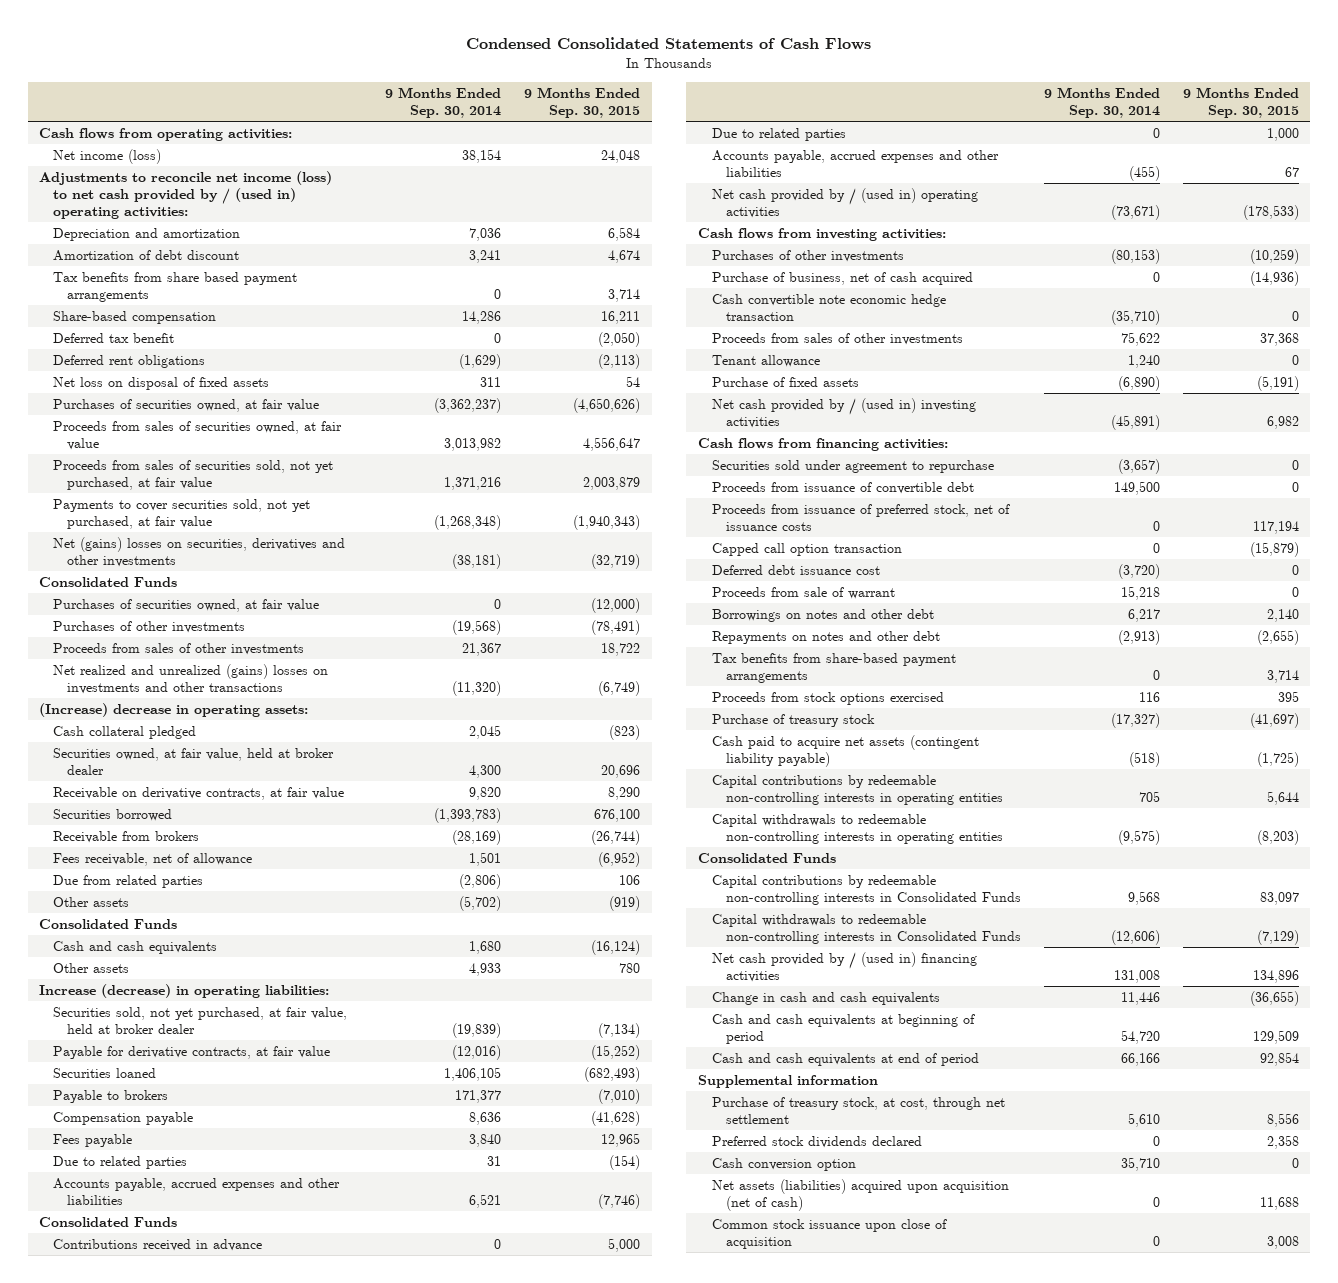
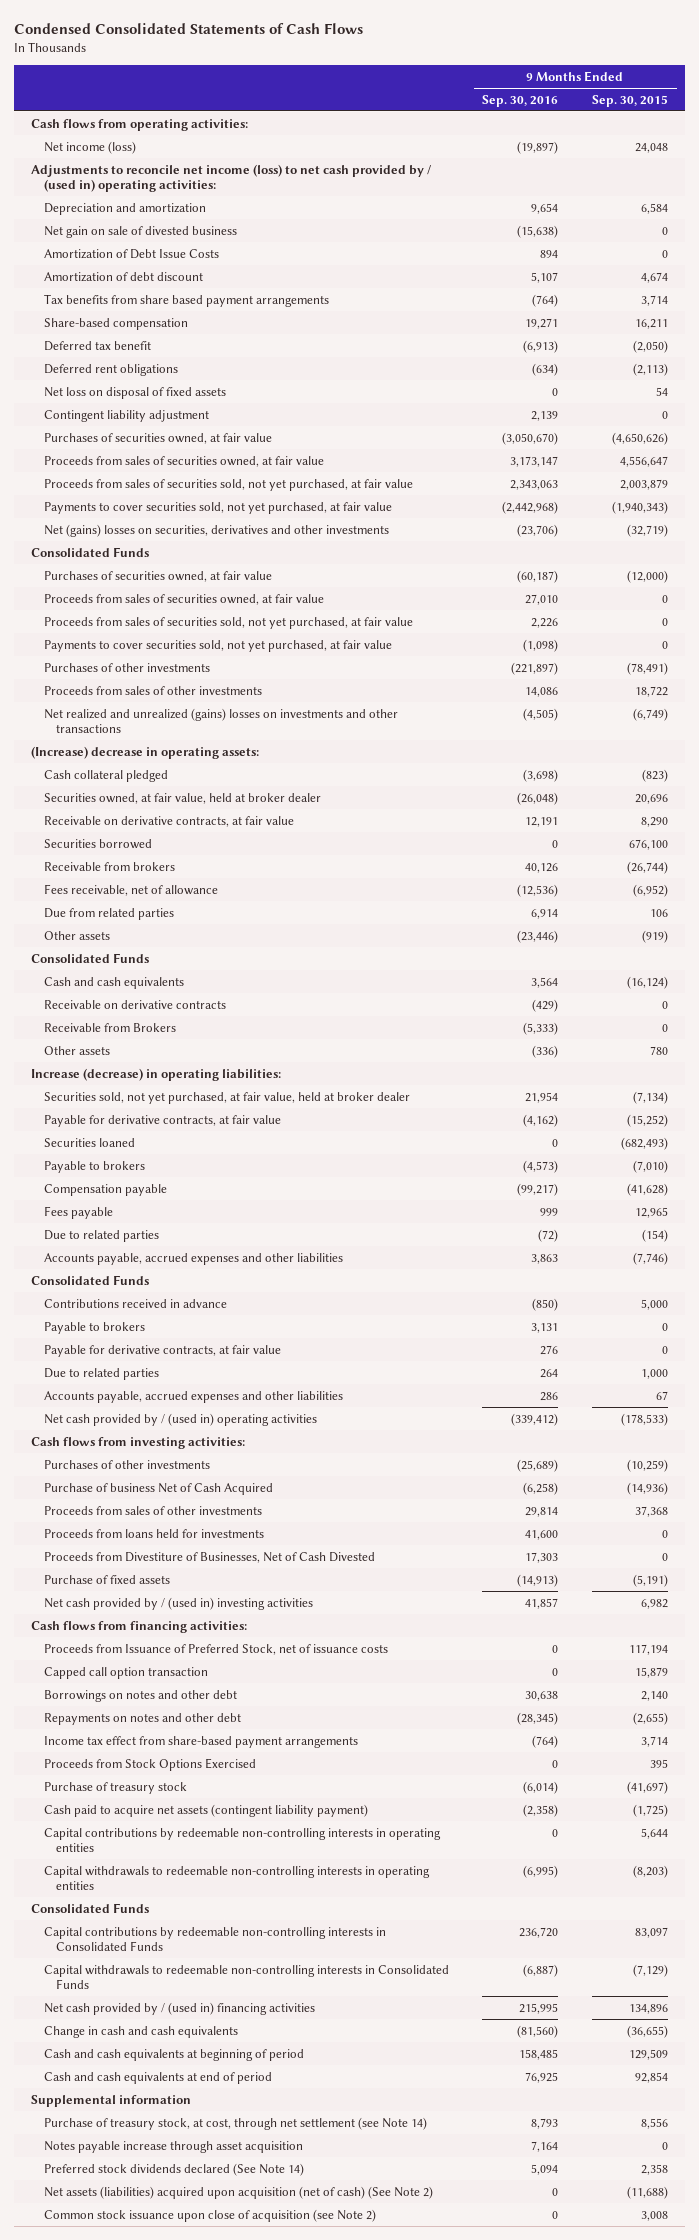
[385,86,502,118] 9 Months Ended Sep. 30, 2014 -> none
none -> [482,94,559,107] Sep. 30, 2016
none -> [43,225,237,238] Net gain on sale of divested business
none -> [43,248,219,259] Amortization of Debt Issue Costs
none -> [43,409,209,422] Contingent liability adjustment
none -> [43,593,324,605] Proceeds from sales of securities owned, at fair value
none -> [43,616,413,629] Proceeds from sales of securities sold, not yet purchased, at fair value
none -> [43,639,392,652] Payments to cover securities sold, not yet purchased, at fair value
none -> [43,999,226,1009] Receivable on derivative contracts
none -> [43,1022,176,1032] Receivable from Brokers
none -> [43,1321,145,1334] Payable to brokers
none -> [43,1344,281,1357] Payable for derivative contracts, at fair value
[711,293,946,321] Cash convertible note economic hedge transaction -> none
[711,271,973,285] Purchase of business, net of cash acquired -> [43,1482,273,1495] Purchase of business Net of Cash Acquired
[711,354,820,367] Tenant allowance -> none
none -> [43,1528,264,1538] Proceeds from loans held for investments
none -> [43,1551,375,1563] Proceeds from Divestiture of Businesses, Net of Cash Divested
[711,459,994,473] Securities sold under agreement to repurchase -> none
[711,481,974,494] Proceeds from issuance of convertible debt -> none
[711,564,880,575] Deferred debt issuance cost -> none
[711,586,895,599] Proceeds from sale of warrant -> none
[711,503,1010,531] Proceeds from issuance of preferred stock, net of issuance costs -> [43,1643,388,1655] Proceeds from Issuance of Preferred Stock, net of issuance costs
[1249,541,1299,557] (15,879) -> [635,1666,669,1678] 15,879
[711,652,956,683] Tax benefits from share-based payment arrangements -> [43,1735,358,1748] Income tax effect from share-based payment arrangements
[711,691,944,705] Proceeds from stock options exercised -> [43,1757,256,1771] Proceeds from Stock Options Exercised
[711,734,979,767] Cash paid to acquire net assets (contingent liability payable) -> [43,1803,368,1817] Cash paid to acquire net assets (contingent liability payment)
[711,1157,856,1171] Cash conversion option -> none
[711,1096,1005,1124] Purchase of treasury stock, at cost, through net settlement -> [43,2116,427,2130] Purchase of treasury stock, at cost, through net settlement (see Note 14)
none -> [43,2140,303,2153] Notes payable increase through asset acquisition
[711,1135,922,1148] Preferred stock dividends declared -> [43,2162,304,2176] Preferred stock dividends declared (See Note 14)
[711,1178,1009,1211] Net assets (liabilities) acquired upon acquisition (net of cash) -> [43,2185,433,2199] Net assets (liabilities) acquired upon acquisition (net of cash) (See Note 2)
[1259,1196,1299,1210] 11,688 -> [627,2185,669,2199] (11,688)
[711,1218,947,1249] Common stock issuance upon close of acquisition -> [43,2208,376,2222] Common stock issuance upon close of acquisition (see Note 2)

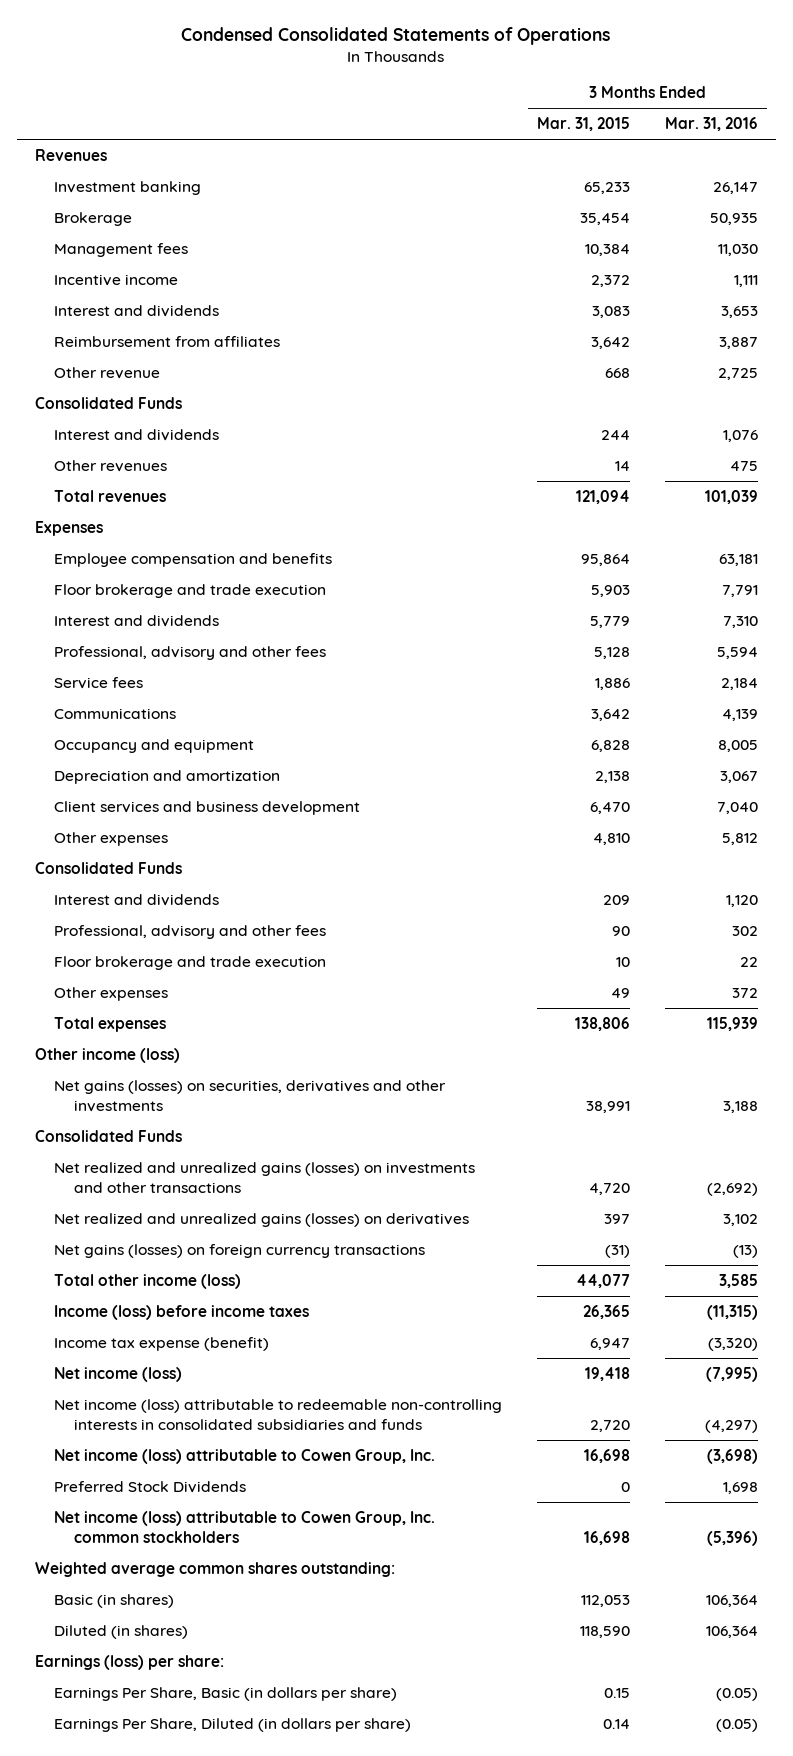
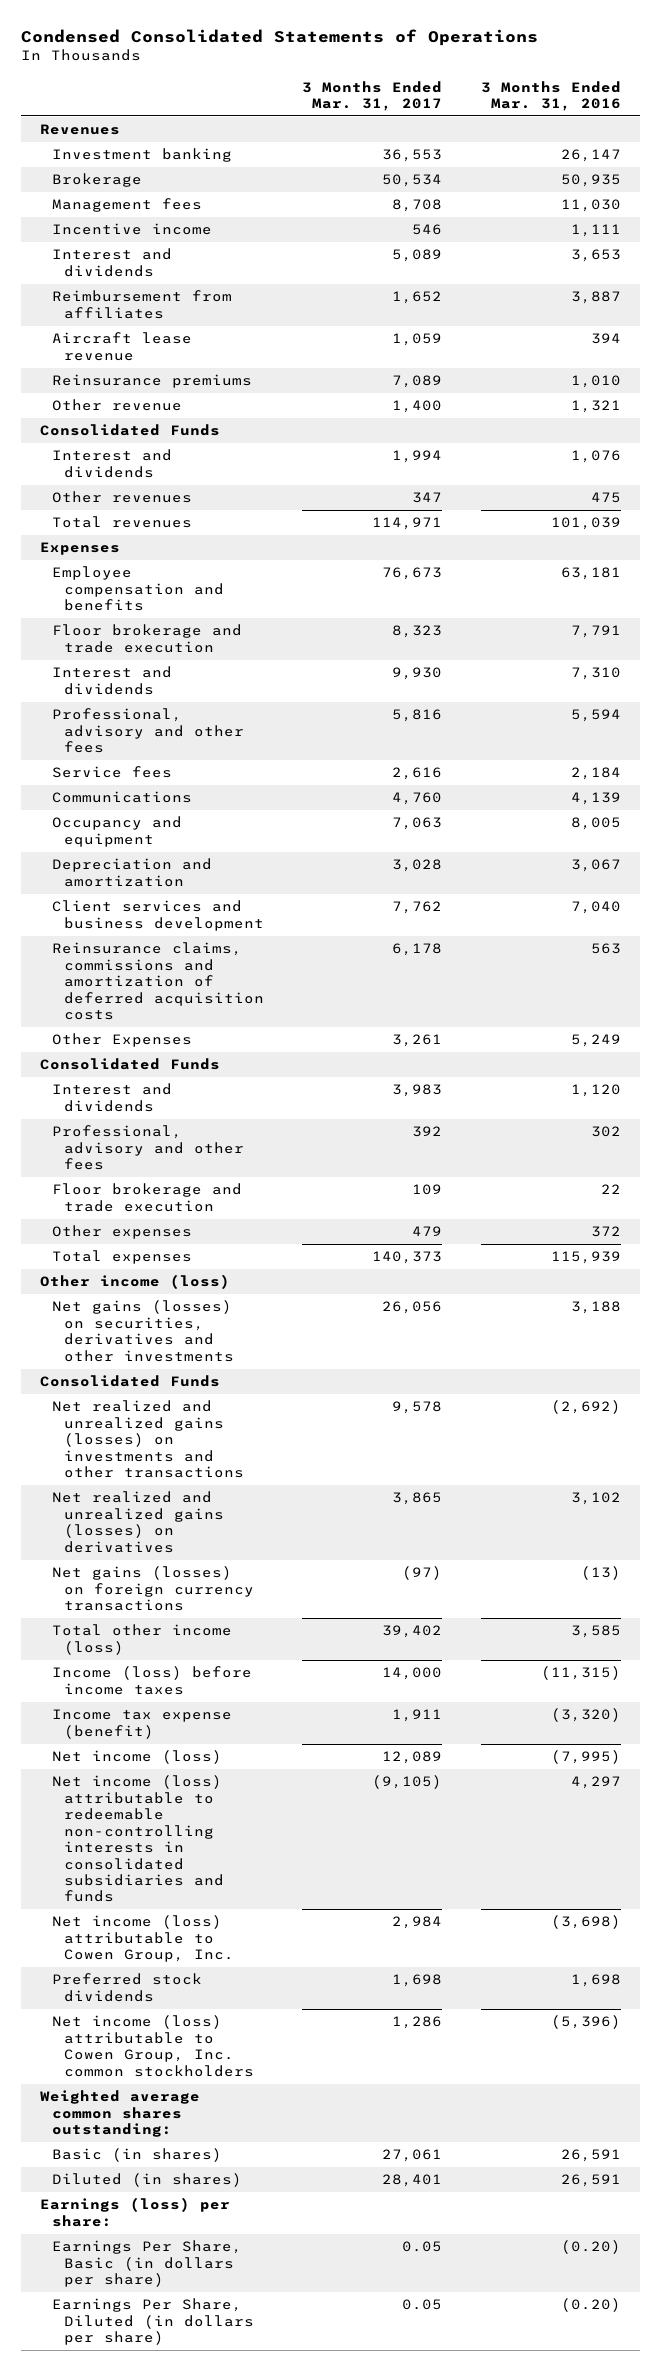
[537,117,631,132] Mar. 31, 2015 -> none
none -> [302,80,443,111] 3 Months Ended Mar. 31, 2017
none -> [51,332,192,361] Aircraft lease revenue
none -> [51,374,252,389] Reinsurance premiums
[718,368,759,381] 2,725 -> [570,400,621,414] 1,321
none -> [51,942,264,1021] Reinsurance claims, commissions and amortization of deferred acquisition costs
[54,832,169,847] Other expenses -> [51,1033,192,1048] Other Expenses
[722,833,759,846] 5,812 -> [570,1034,621,1048] 5,249
[705,1419,759,1433] (4,297) -> [570,1776,621,1790] 4,297
[54,1481,247,1494] Preferred Stock Dividends -> [51,1973,202,2002] Preferred stock dividends
[706,1595,759,1608] 106,364 -> [560,2149,621,2163] 26,591
[706,1626,759,1639] 106,364 -> [560,2174,621,2188] 26,591
[716,1688,759,1702] (0.05) -> [560,2240,621,2255] (0.20)
[716,1719,759,1733] (0.05) -> [560,2298,621,2313] (0.20)

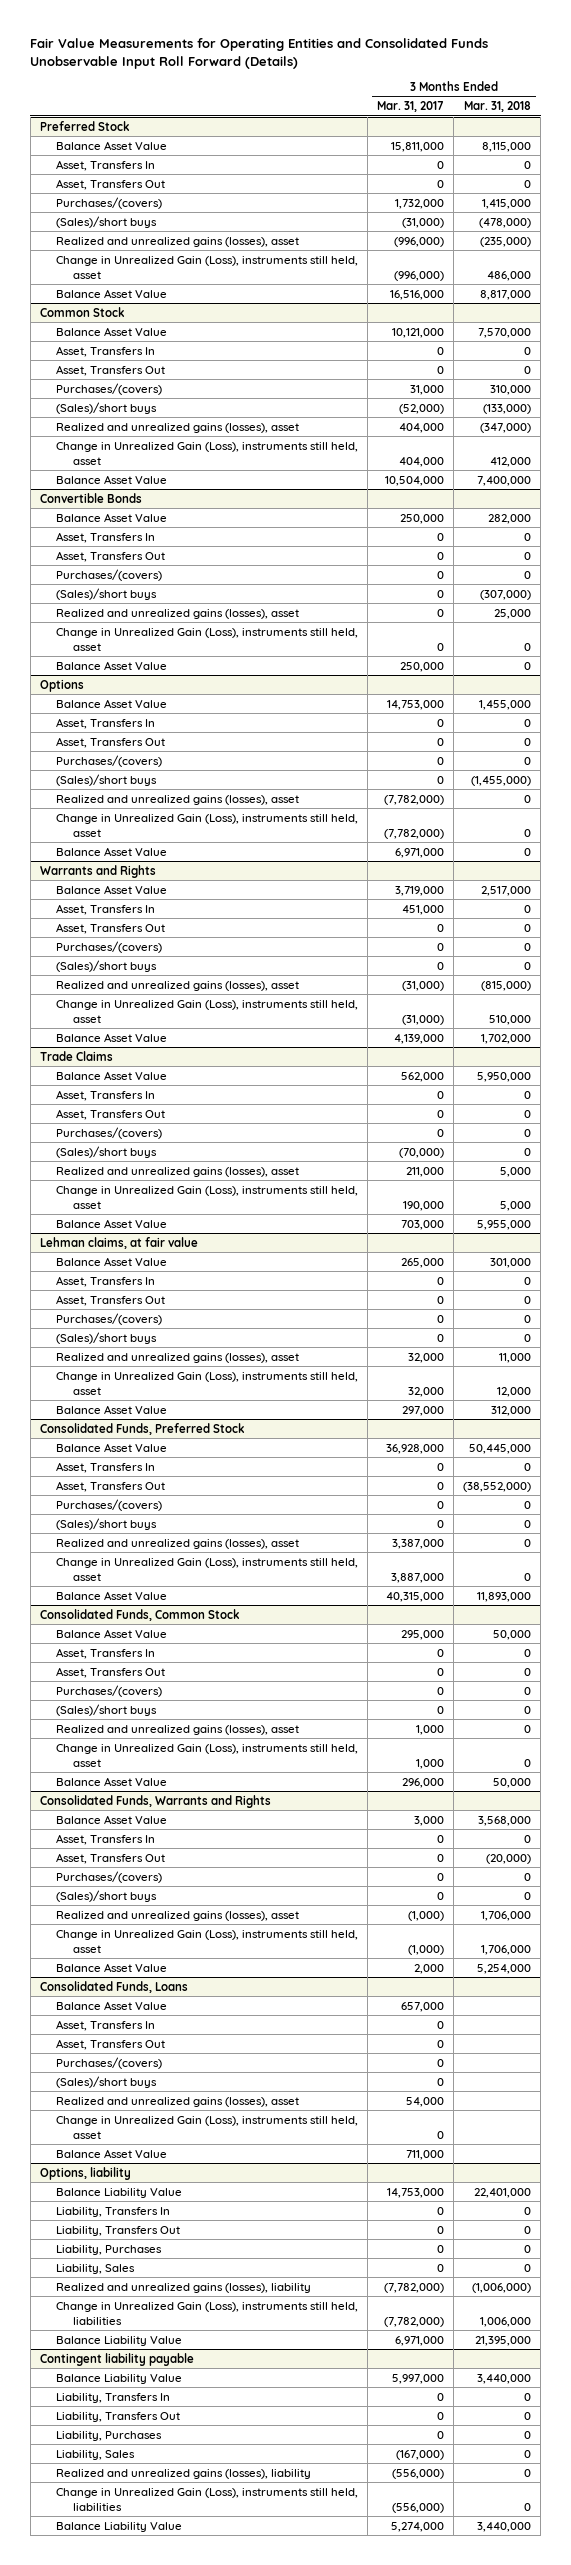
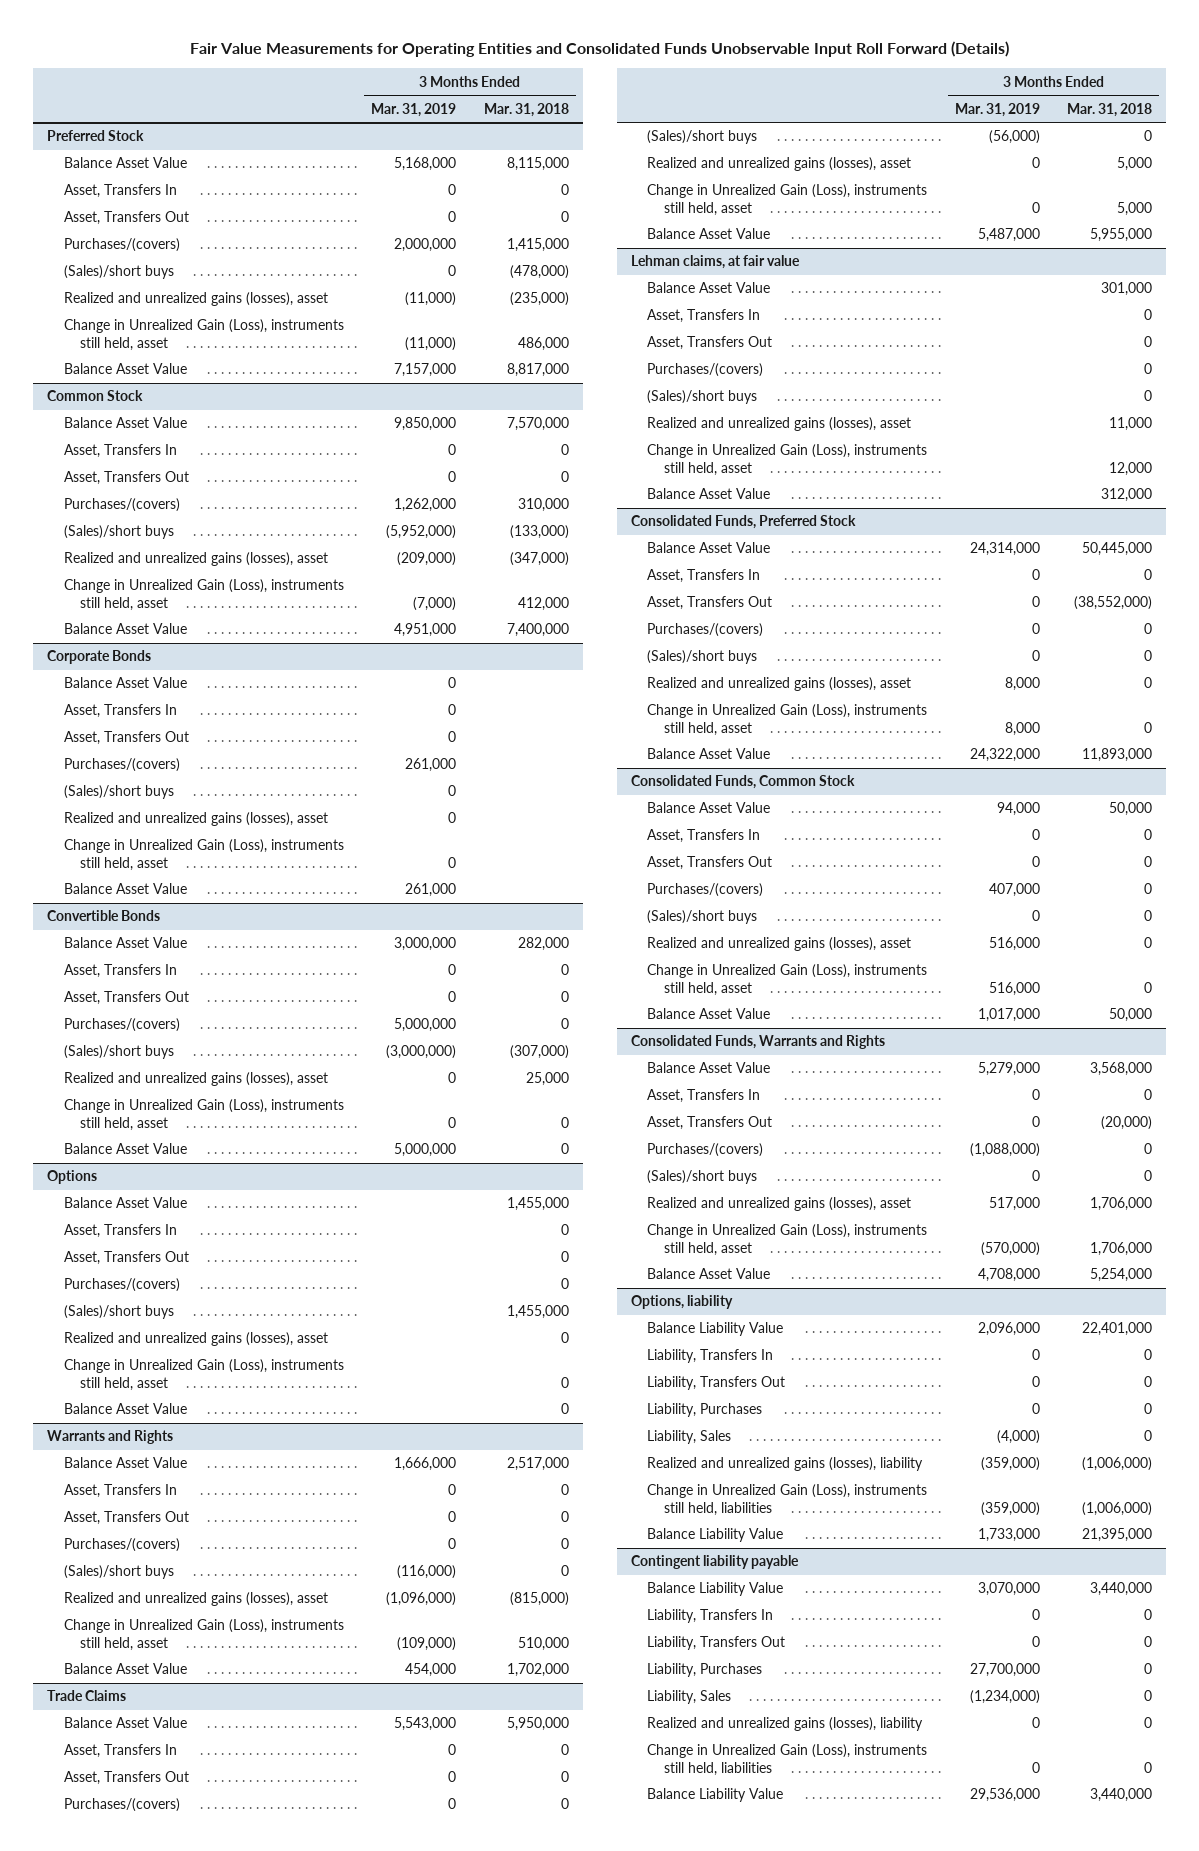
[377,100,445,112] Mar. 31, 2017 -> none
none -> [371,102,457,117] Mar. 31, 2019
none -> [47,650,152,665] Corporate Bonds
none -> [63,677,187,689] Balance Asset Value
none -> [63,704,177,719] Asset, Transfers In
none -> [63,731,189,746] Asset, Transfers Out
none -> [63,758,180,773] Purchases/(covers)
none -> [63,785,174,800] (Sales)/short buys
none -> [63,812,328,827] Realized and unrealized gains (losses), asset
none -> [63,839,344,871] Change in Unrealized Gain (Loss), instruments still held, asset
none -> [63,883,187,895] Balance Asset Value
[471,775,532,786] (1,455,000) -> [506,1305,569,1320] 1,455,000
[39,1980,188,1993] Consolidated Funds, Loans -> none
[56,2000,168,2010] Balance Asset Value -> none
[56,2019,156,2031] Asset, Transfers In -> none
[56,2038,166,2050] Asset, Transfers Out -> none
[56,2056,163,2069] Purchases/(covers) -> none
[56,2075,158,2088] (Sales)/short buys -> none
[56,2096,300,2107] Realized and unrealized gains (losses), asset -> none
[56,2115,359,2139] Change in Unrealized Gain (Loss), instruments still held, asset -> none
[56,2148,168,2158] Balance Asset Value -> none
[480,2316,532,2327] 1,006,000 -> [1082,1501,1153,1516] (1,006,000)

